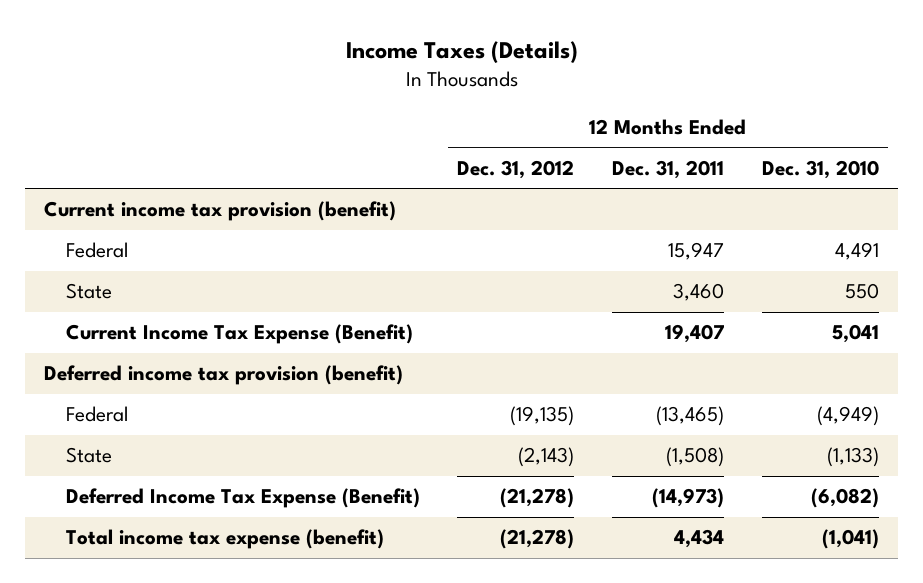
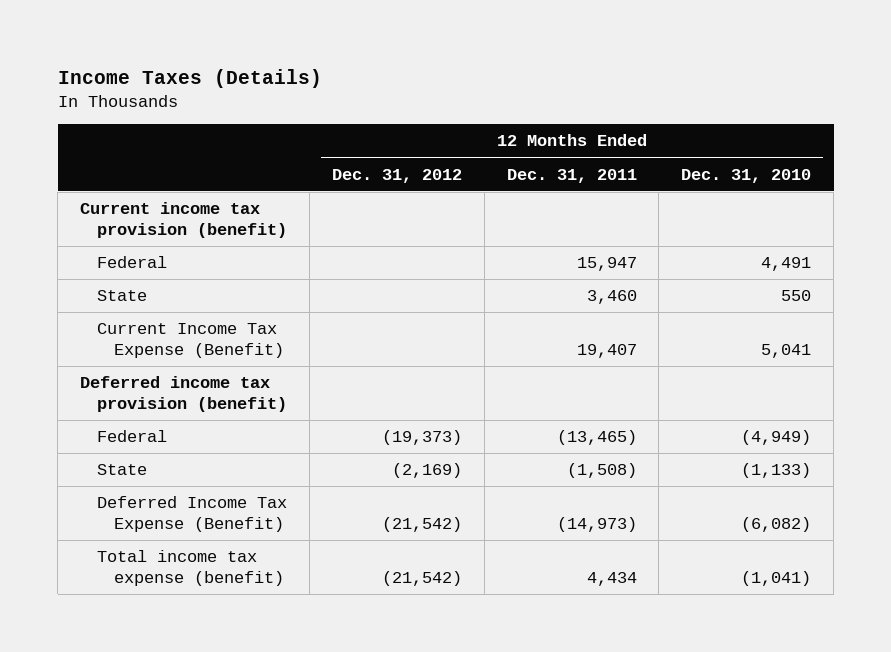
[510,406,575,427] (19,135) -> [381,430,462,446] (19,373)
[518,447,575,468] (2,143) -> [391,463,462,479] (2,169)
[500,488,575,509] (21,278) -> [381,516,462,532] (21,542)
[500,529,575,550] (21,278) -> [381,570,462,586] (21,542)

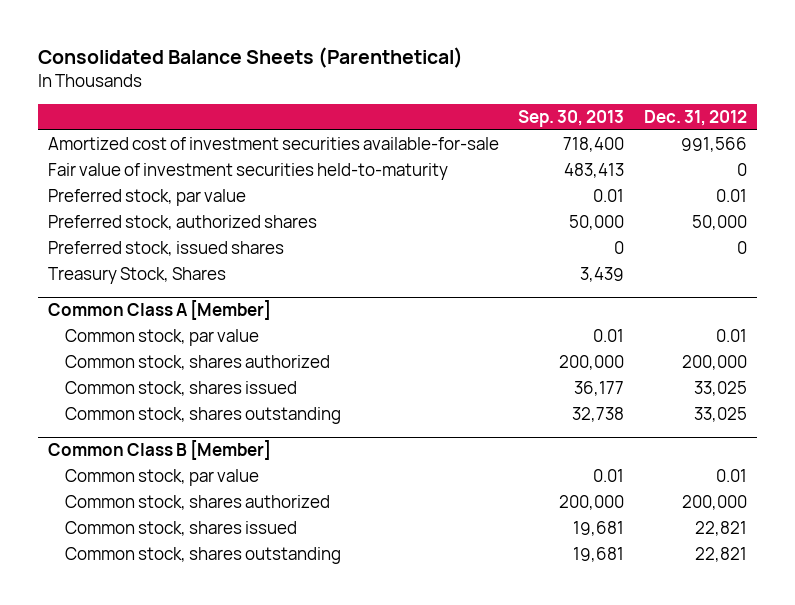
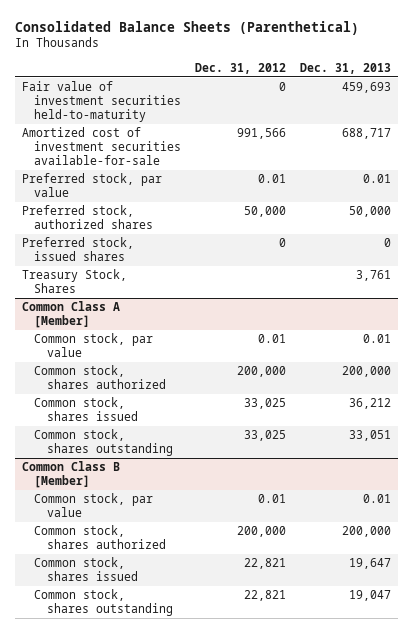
[518,109,625,127] Sep. 30, 2013 -> none
none -> [300,62,392,74] Dec. 31, 2013
[47,137,499,151] Amortized cost of investment securities available-for-sale -> [21,126,182,166] Amortized cost of investment securities available-for-sale

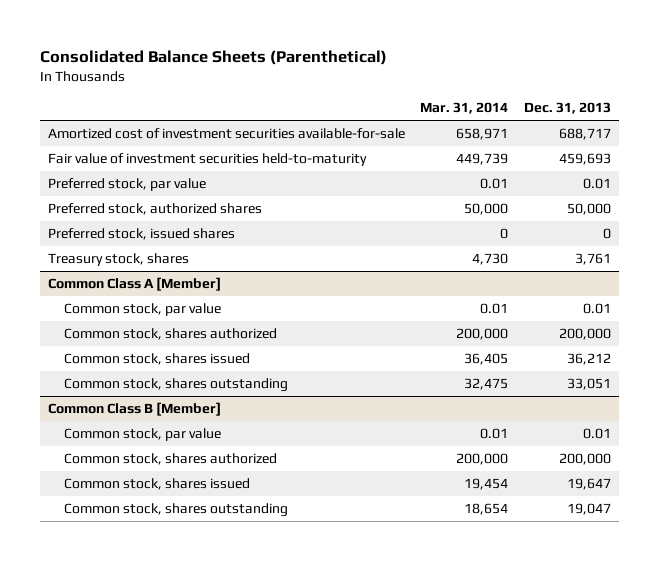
[195,62,287,74] Dec. 31, 2012 -> none
none -> [420,102,509,115] Mar. 31, 2014
[21,80,182,123] Fair value of investment securities held-to-maturity -> [47,153,367,167] Fair value of investment securities held-to-maturity
[21,268,127,293] Treasury Stock, Shares -> [47,253,189,267] Treasury stock, shares

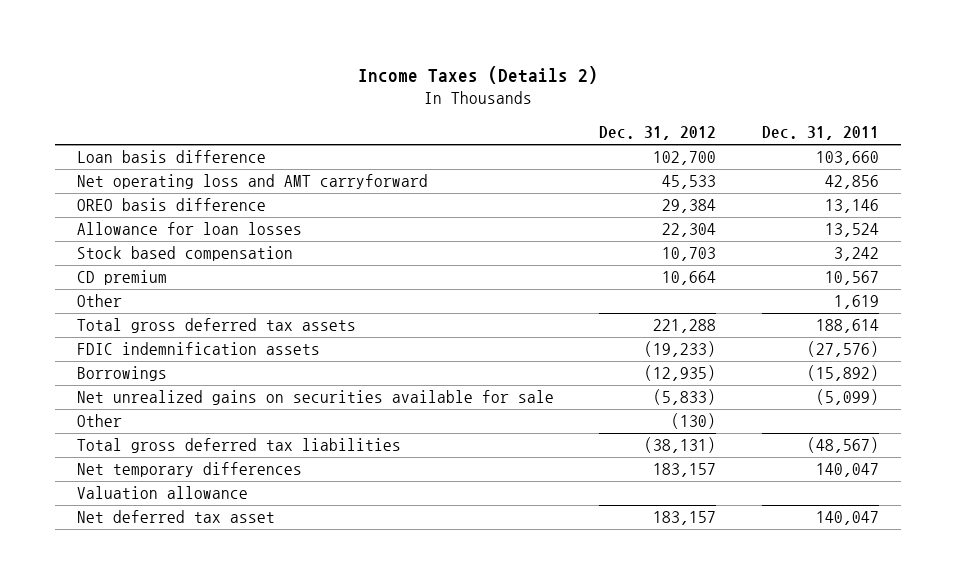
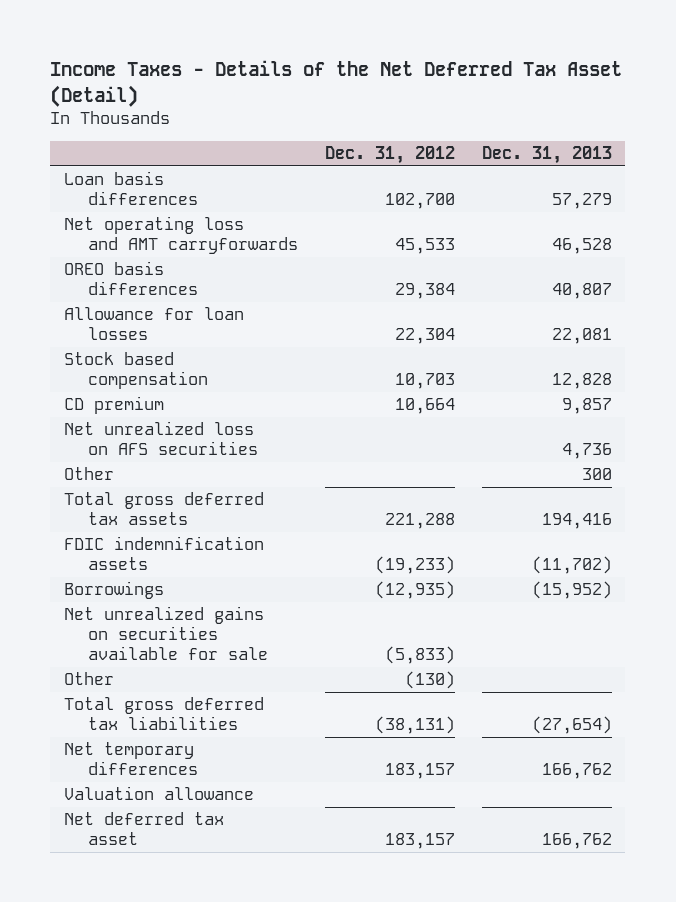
[357,65,598,84] Income Taxes (Details 2) -> [50,59,623,107] Income Taxes - Details of the Net Deferred Tax Asset (Detail)
[761,126,879,141] Dec. 31, 2011 -> none
none -> [482,146,613,165] Dec. 31, 2013
[77,150,267,164] Loan basis difference -> [63,171,199,206] Loan basis differences
[77,174,429,190] Net operating loss and AMT carryforward -> [63,216,299,255] Net operating loss and AMT carryforwards
[77,198,267,212] OREO basis difference -> [63,261,199,296] OREO basis differences
none -> [63,421,259,456] Net unrealized loss on AFS securities

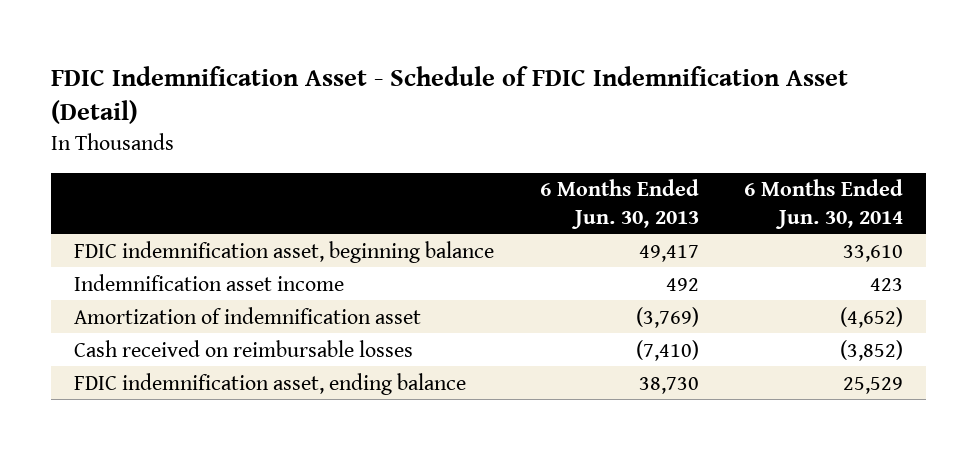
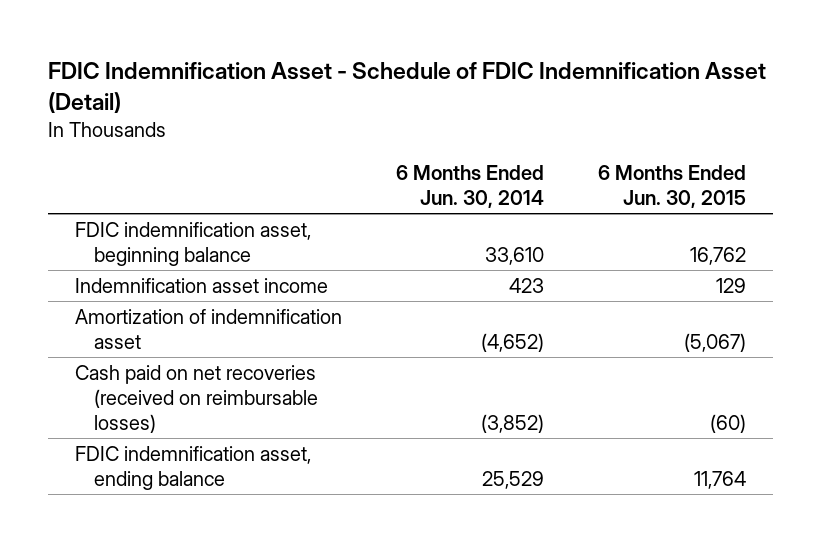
[539,179,699,229] 6 Months Ended Jun. 30, 2013 -> none
none -> [597,165,746,209] 6 Months Ended Jun. 30, 2015
[74,339,414,357] Cash received on reimbursable losses -> [74,364,319,433] Cash paid on net recoveries (received on reimbursable losses)

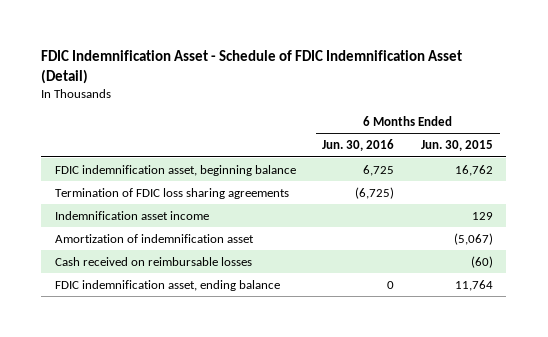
[395,165,544,209] 6 Months Ended Jun. 30, 2014 -> none
none -> [322,139,395,152] Jun. 30, 2016
none -> [54,187,289,199] Termination of FDIC loss sharing agreements
[74,364,319,433] Cash paid on net recoveries (received on reimbursable losses) -> [54,256,252,266] Cash received on reimbursable losses

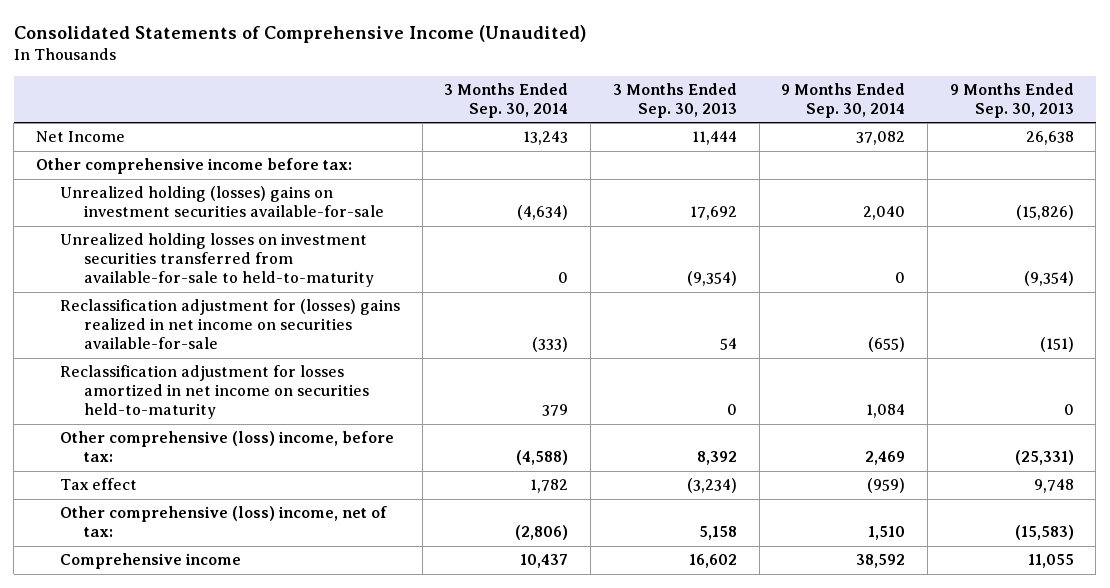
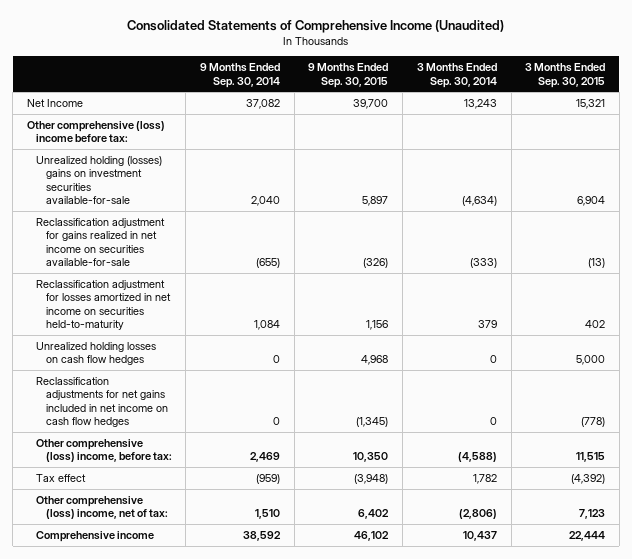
[612,83,737,119] 3 Months Ended Sep. 30, 2013 -> none
[949,83,1074,119] 9 Months Ended Sep. 30, 2013 -> none
none -> [308,63,389,88] 9 Months Ended Sep. 30, 2015
none -> [525,63,606,88] 3 Months Ended Sep. 30, 2015
[36,158,353,175] Other comprehensive income before tax: -> [26,120,165,143] Other comprehensive (loss) income before tax:
[59,233,374,288] Unrealized holding losses on investment securities transferred from available-for-sale to held-to-maturity -> none
[59,299,400,350] Reclassification adjustment for (losses) gains realized in net income on securities available-for-sale -> [36,217,166,266] Reclassification adjustment for gains realized in net income on securities available-for-sale
none -> [36,341,157,366] Unrealized holding losses on cash flow hedges
none -> [36,376,168,427] Reclassification adjustments for net gains included in net income on cash flow hedges

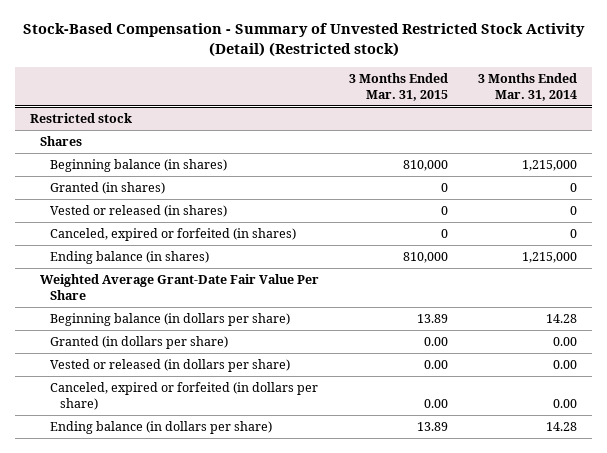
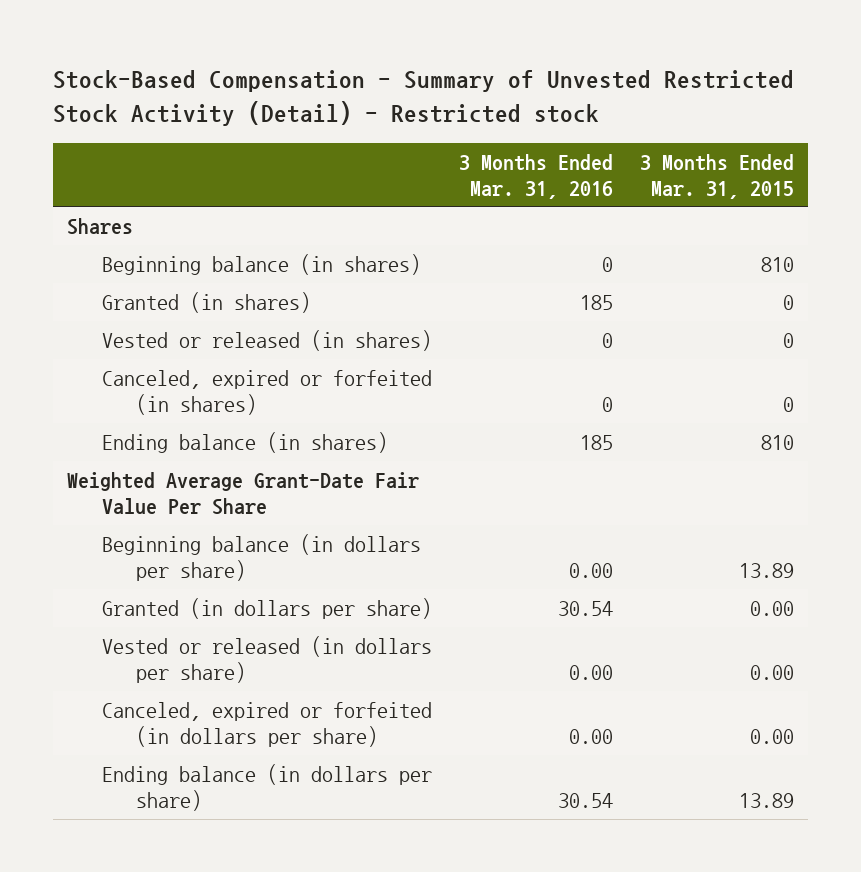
[22,23,585,58] Stock-Based Compensation - Summary of Unvested Restricted Stock Activity (Detail) (Restricted stock) -> [53,70,795,126] Stock-Based Compensation - Summary of Unvested Restricted Stock Activity (Detail) - Restricted stock
[478,72,578,101] 3 Months Ended Mar. 31, 2014 -> none
none -> [458,153,613,199] 3 Months Ended Mar. 31, 2016
[29,112,132,123] Restricted stock -> none
[403,159,449,171] 810,000 -> [761,256,795,272] 810
[403,251,449,263] 810,000 -> [761,434,795,450] 810

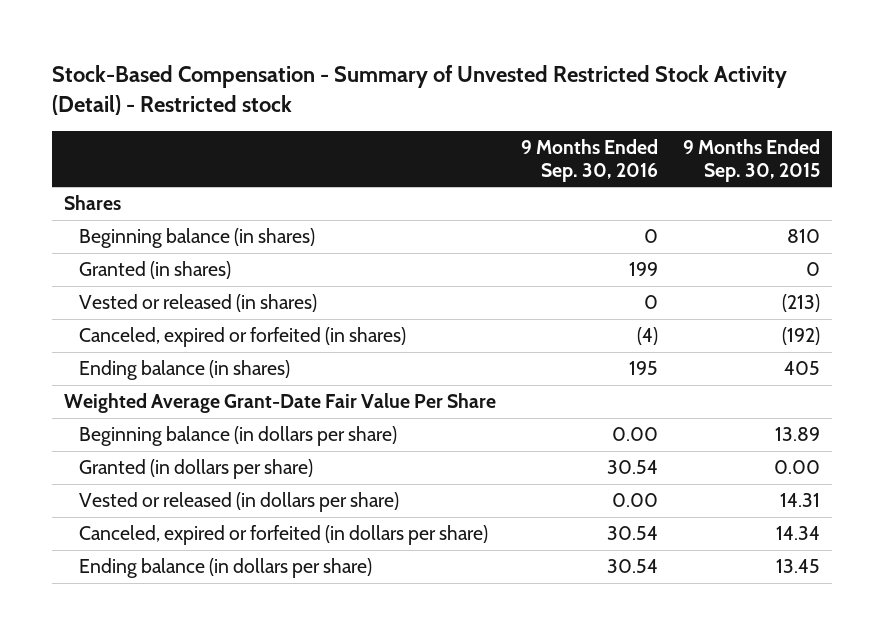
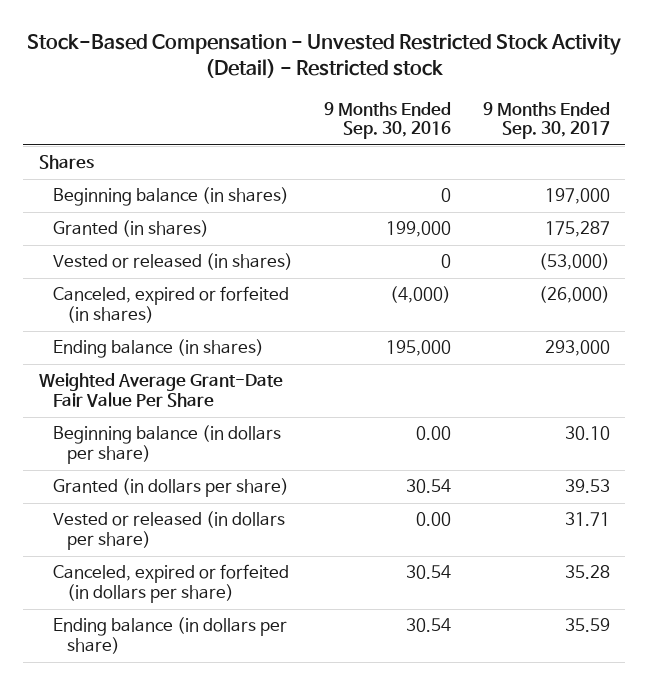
[51,64,787,115] Stock-Based Compensation - Summary of Unvested Restricted Stock Activity (Detail) - Restricted stock -> [27,34,622,79] Stock-Based Compensation - Unvested Restricted Stock Activity (Detail) - Restricted stock
[682,139,820,182] 9 Months Ended Sep. 30, 2015 -> none
none -> [482,101,610,140] 9 Months Ended Sep. 30, 2017
[629,262,659,277] 199 -> [386,221,452,238] 199,000
[637,327,659,346] (4) -> [390,286,452,304] (4,000)
[629,361,659,376] 195 -> [386,340,452,357] 195,000

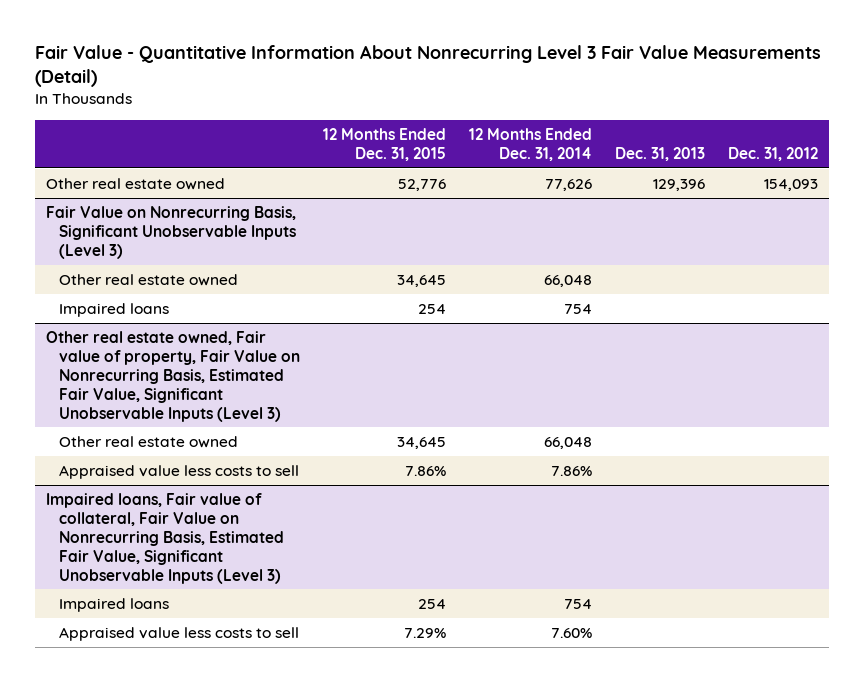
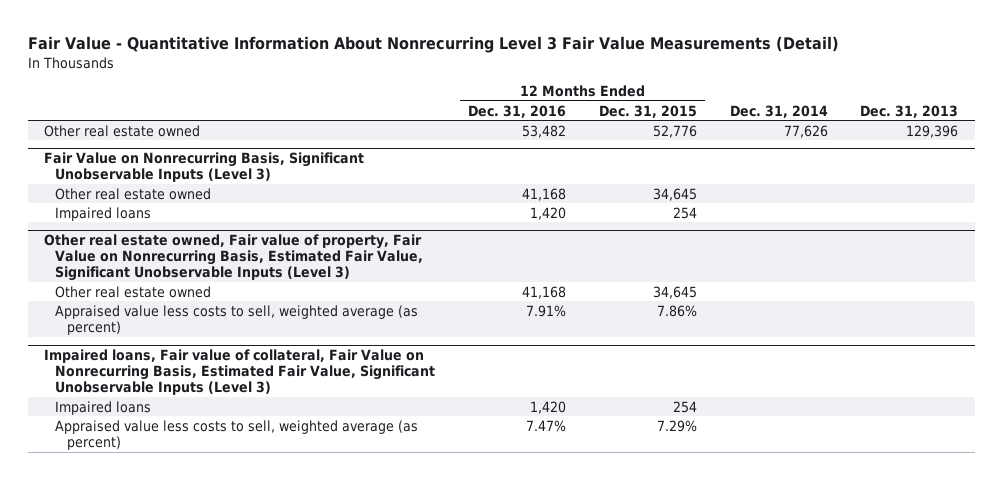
[468,127,592,161] 12 Months Ended Dec. 31, 2014 -> none
[727,146,818,161] Dec. 31, 2012 -> none
none -> [468,104,567,118] Dec. 31, 2016
none -> [729,104,828,118] Dec. 31, 2014
[58,465,299,480] Appraised value less costs to sell -> [55,304,419,335] Appraised value less costs to sell, weighted average (as percent)
[58,627,299,642] Appraised value less costs to sell -> [55,419,419,450] Appraised value less costs to sell, weighted average (as percent)

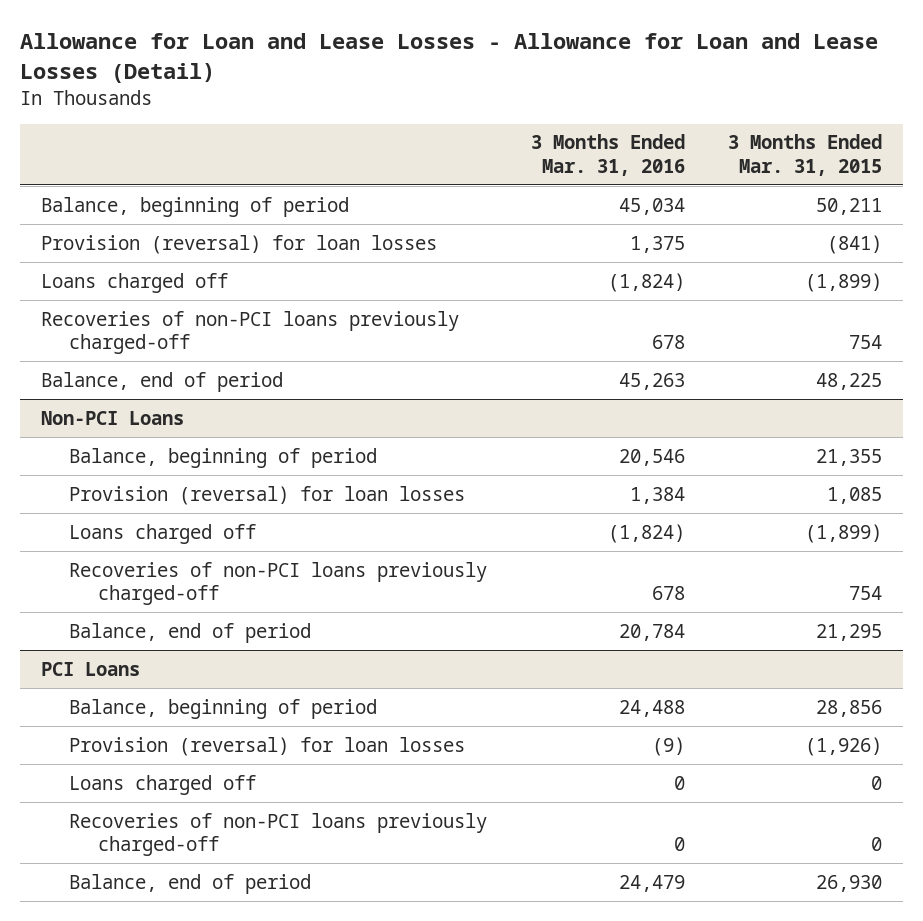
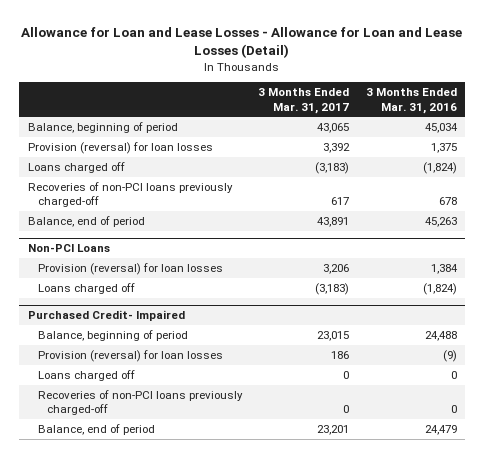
[727,134,882,176] 3 Months Ended Mar. 31, 2015 -> none
none -> [258,88,350,114] 3 Months Ended Mar. 31, 2017
[69,447,378,468] Balance, beginning of period -> none
[69,561,488,606] Recoveries of non-PCI loans previously charged-off -> none
[69,622,312,643] Balance, end of period -> none
[41,661,141,676] PCI Loans -> [27,310,185,322] Purchased Credit- Impaired

